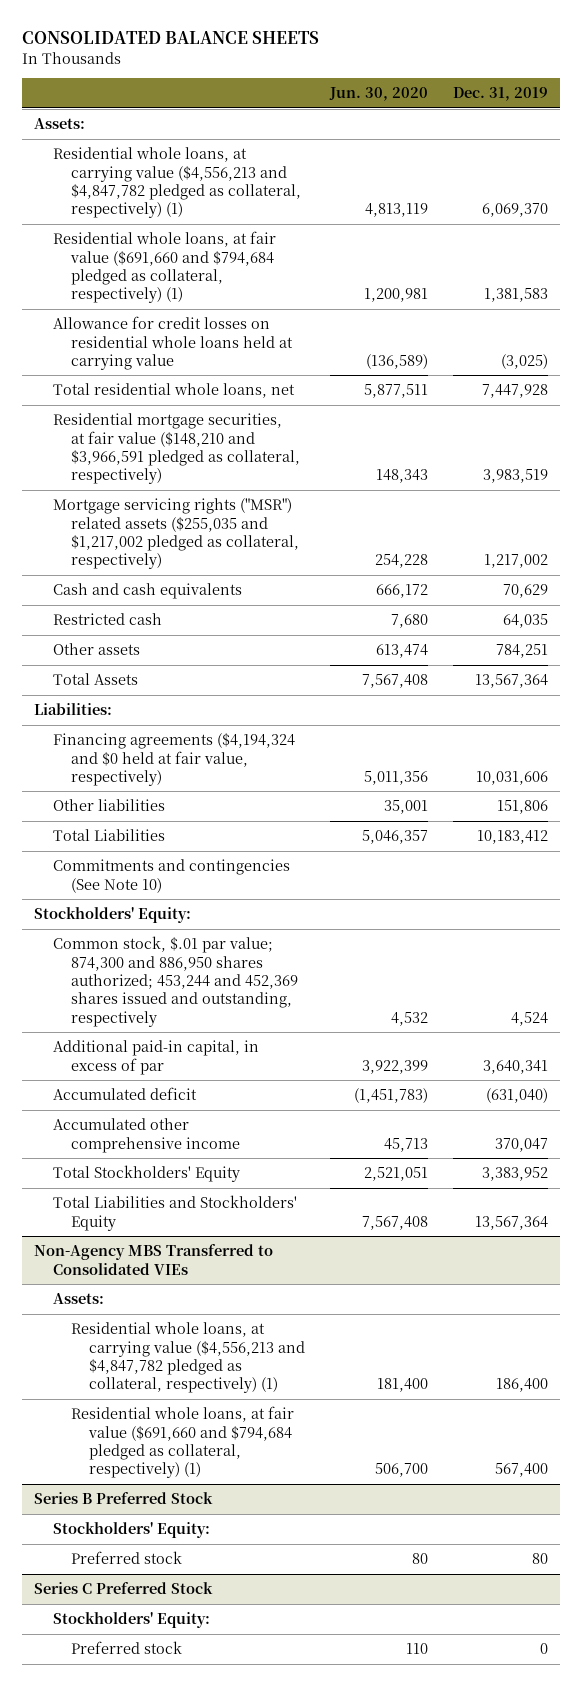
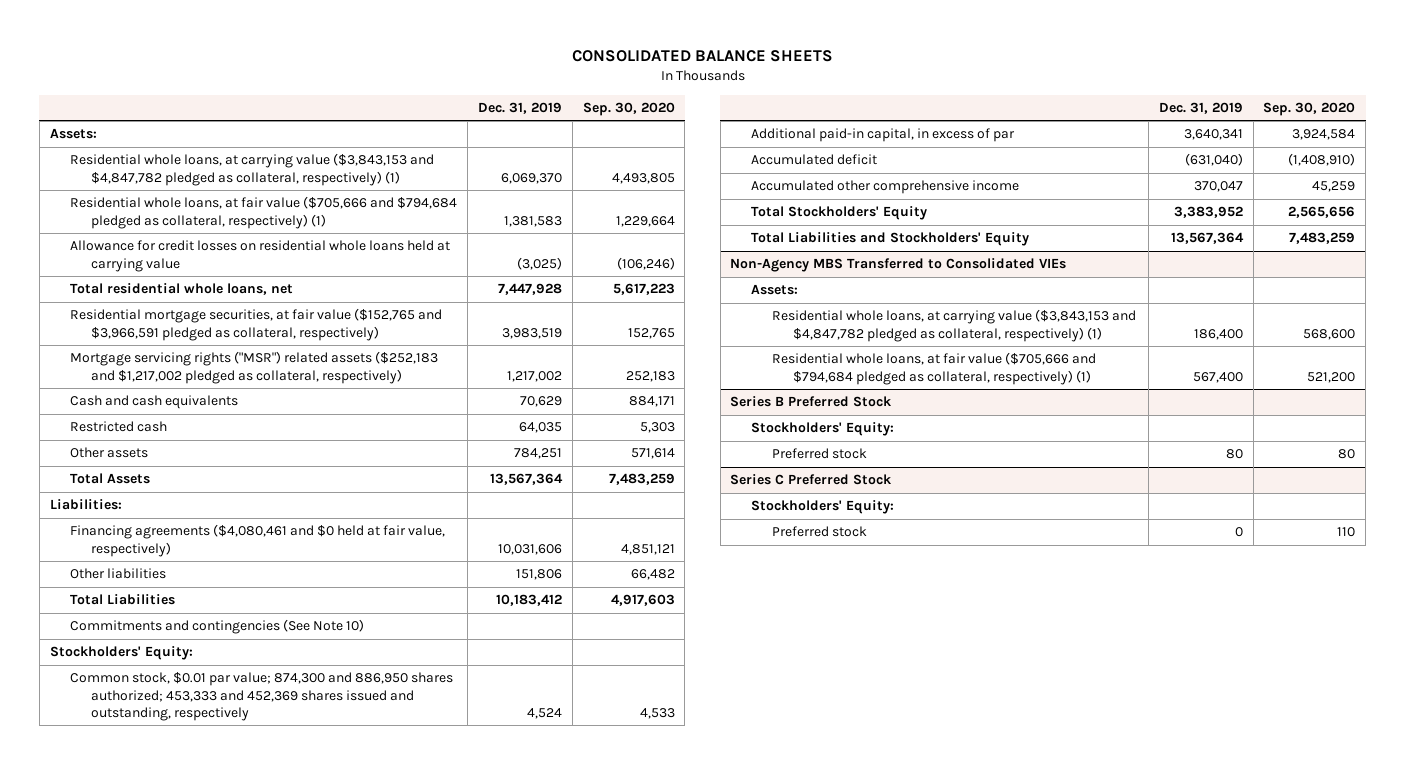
[328,87,428,102] Jun. 30, 2020 -> none
none -> [582,101,675,116] Sep. 30, 2020
[52,147,301,219] Residential whole loans, at carrying value ($4,556,213 and $4,847,782 pledged as collateral, respectively) (1) -> [70,153,435,186] Residential whole loans, at carrying value ($3,843,153 and $4,847,782 pledged as collateral, respectively) (1)
[52,231,276,304] Residential whole loans, at fair value ($691,660 and $794,684 pledged as collateral, respectively) (1) -> [70,196,458,229] Residential whole loans, at fair value ($705,666 and $794,684 pledged as collateral, respectively) (1)
[52,413,300,485] Residential mortgage securities, at fair value ($148,210 and $3,966,591 pledged as collateral, respectively) -> [70,308,443,341] Residential mortgage securities, at fair value ($152,765 and $3,966,591 pledged as collateral, respectively)
[52,498,299,570] Mortgage servicing rights ("MSR") related assets ($255,035 and $1,217,002 pledged as collateral, respectively) -> [70,351,439,384] Mortgage servicing rights ("MSR") related assets ($252,183 and $1,217,002 pledged as collateral, respectively)
[52,733,295,787] Financing agreements ($4,194,324 and $0 held at fair value, respectively) -> [70,524,446,557] Financing agreements ($4,080,461 and $0 held at fair value, respectively)
[52,936,298,1027] Common stock, $.01 par value; 874,300 and 886,950 shares authorized; 453,244 and 452,369 shares issued and outstanding, respectively -> [70,672,454,721] Common stock, $0.01 par value; 874,300 and 886,950 shares authorized; 453,333 and 452,369 shares issued and outstanding, respectively
[70,1322,306,1394] Residential whole loans, at carrying value ($4,556,213 and $4,847,782 pledged as collateral, respectively) (1) -> [772,309,1137,342] Residential whole loans, at carrying value ($3,843,153 and $4,847,782 pledged as collateral, respectively) (1)
[70,1406,294,1479] Residential whole loans, at fair value ($691,660 and $794,684 pledged as collateral, respectively) (1) -> [772,352,1097,385] Residential whole loans, at fair value ($705,666 and $794,684 pledged as collateral, respectively) (1)

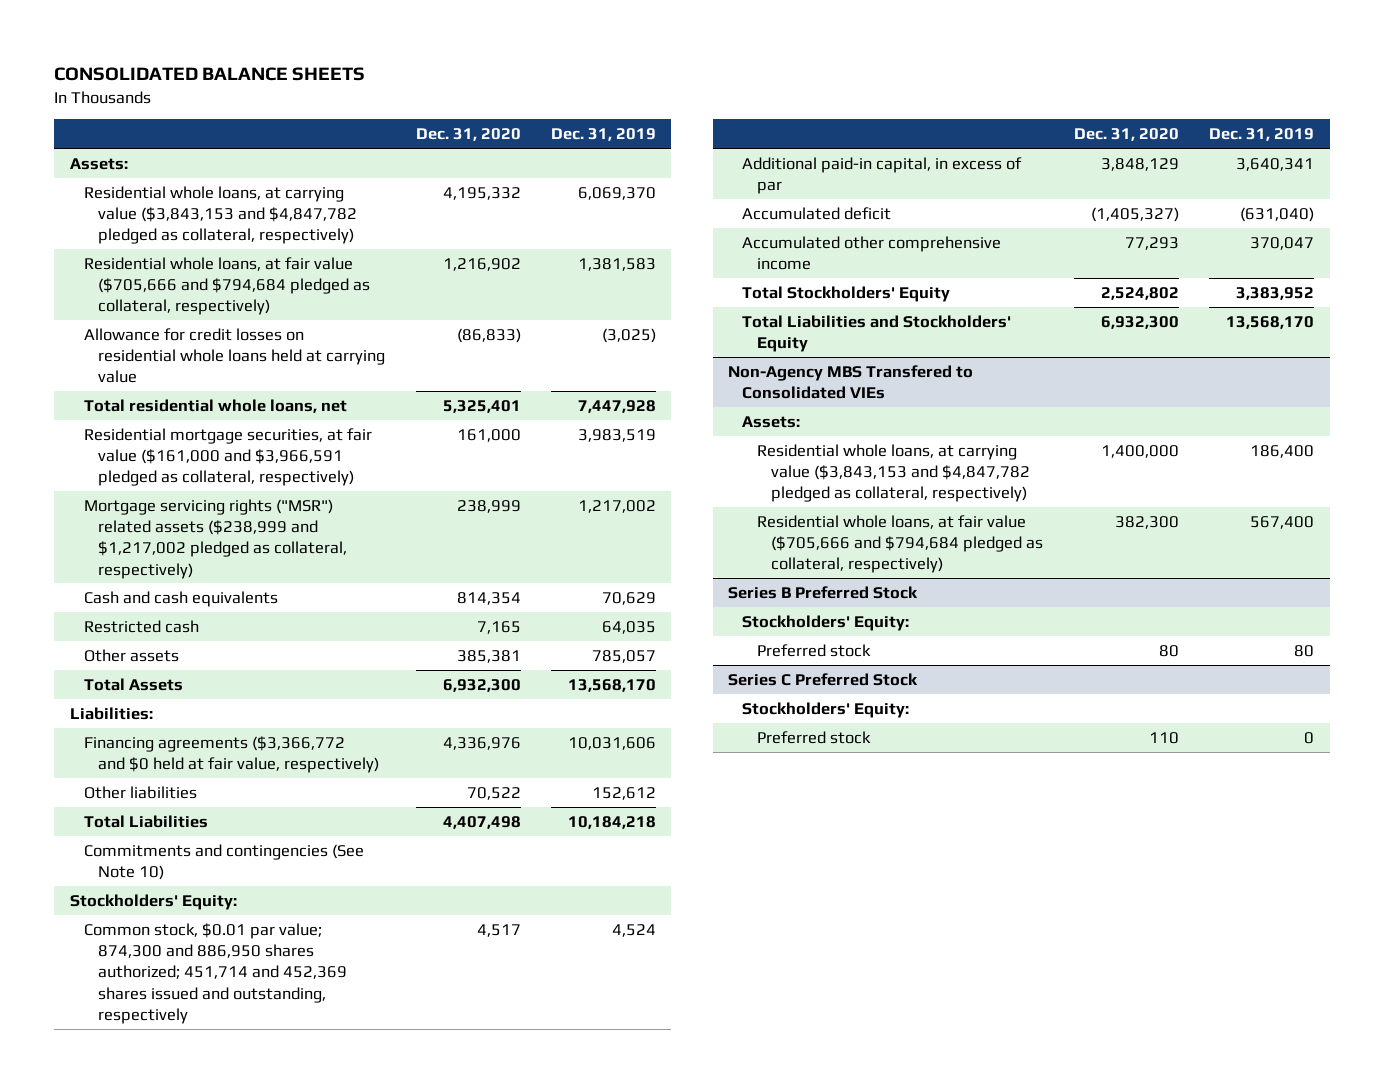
[582,101,675,116] Sep. 30, 2020 -> none
none -> [415,128,521,142] Dec. 31, 2020
[70,153,435,186] Residential whole loans, at carrying value ($3,843,153 and $4,847,782 pledged as collateral, respectively) (1) -> [83,185,358,245] Residential whole loans, at carrying value ($3,843,153 and $4,847,782 pledged as collateral, respectively)
[70,196,458,229] Residential whole loans, at fair value ($705,666 and $794,684 pledged as collateral, respectively) (1) -> [83,256,371,316] Residential whole loans, at fair value ($705,666 and $794,684 pledged as collateral, respectively)
[70,308,443,341] Residential mortgage securities, at fair value ($152,765 and $3,966,591 pledged as collateral, respectively) -> [83,427,372,487] Residential mortgage securities, at fair value ($161,000 and $3,966,591 pledged as collateral, respectively)
[70,351,439,384] Mortgage servicing rights ("MSR") related assets ($252,183 and $1,217,002 pledged as collateral, respectively) -> [83,498,348,579] Mortgage servicing rights ("MSR") related assets ($238,999 and $1,217,002 pledged as collateral, respectively)
[514,448,563,460] 784,251 -> [592,649,657,663] 785,057
[490,473,564,486] 13,567,364 -> [568,678,657,692] 13,568,170
[70,524,446,557] Financing agreements ($4,080,461 and $0 held at fair value, respectively) -> [83,735,380,773] Financing agreements ($3,366,772 and $0 held at fair value, respectively)
[516,569,563,581] 151,806 -> [592,786,657,800] 152,612
[496,594,563,607] 10,183,412 -> [568,815,657,829] 10,184,218
[70,672,454,721] Common stock, $0.01 par value; 874,300 and 886,950 shares authorized; 453,333 and 452,369 shares issued and outstanding, respectively -> [83,922,348,1024] Common stock, $0.01 par value; 874,300 and 886,950 shares authorized; 451,714 and 452,369 shares issued and outstanding, respectively
[1170,232,1244,245] 13,567,364 -> [1226,315,1315,329] 13,568,170
[730,258,1067,273] Non-Agency MBS Transferred to Consolidated VIEs -> [728,364,974,399] Non-Agency MBS Transfered to Consolidated VIEs
[772,309,1137,342] Residential whole loans, at carrying value ($3,843,153 and $4,847,782 pledged as collateral, respectively) (1) -> [756,443,1030,503] Residential whole loans, at carrying value ($3,843,153 and $4,847,782 pledged as collateral, respectively)
[772,352,1097,385] Residential whole loans, at fair value ($705,666 and $794,684 pledged as collateral, respectively) (1) -> [756,514,1043,574] Residential whole loans, at fair value ($705,666 and $794,684 pledged as collateral, respectively)

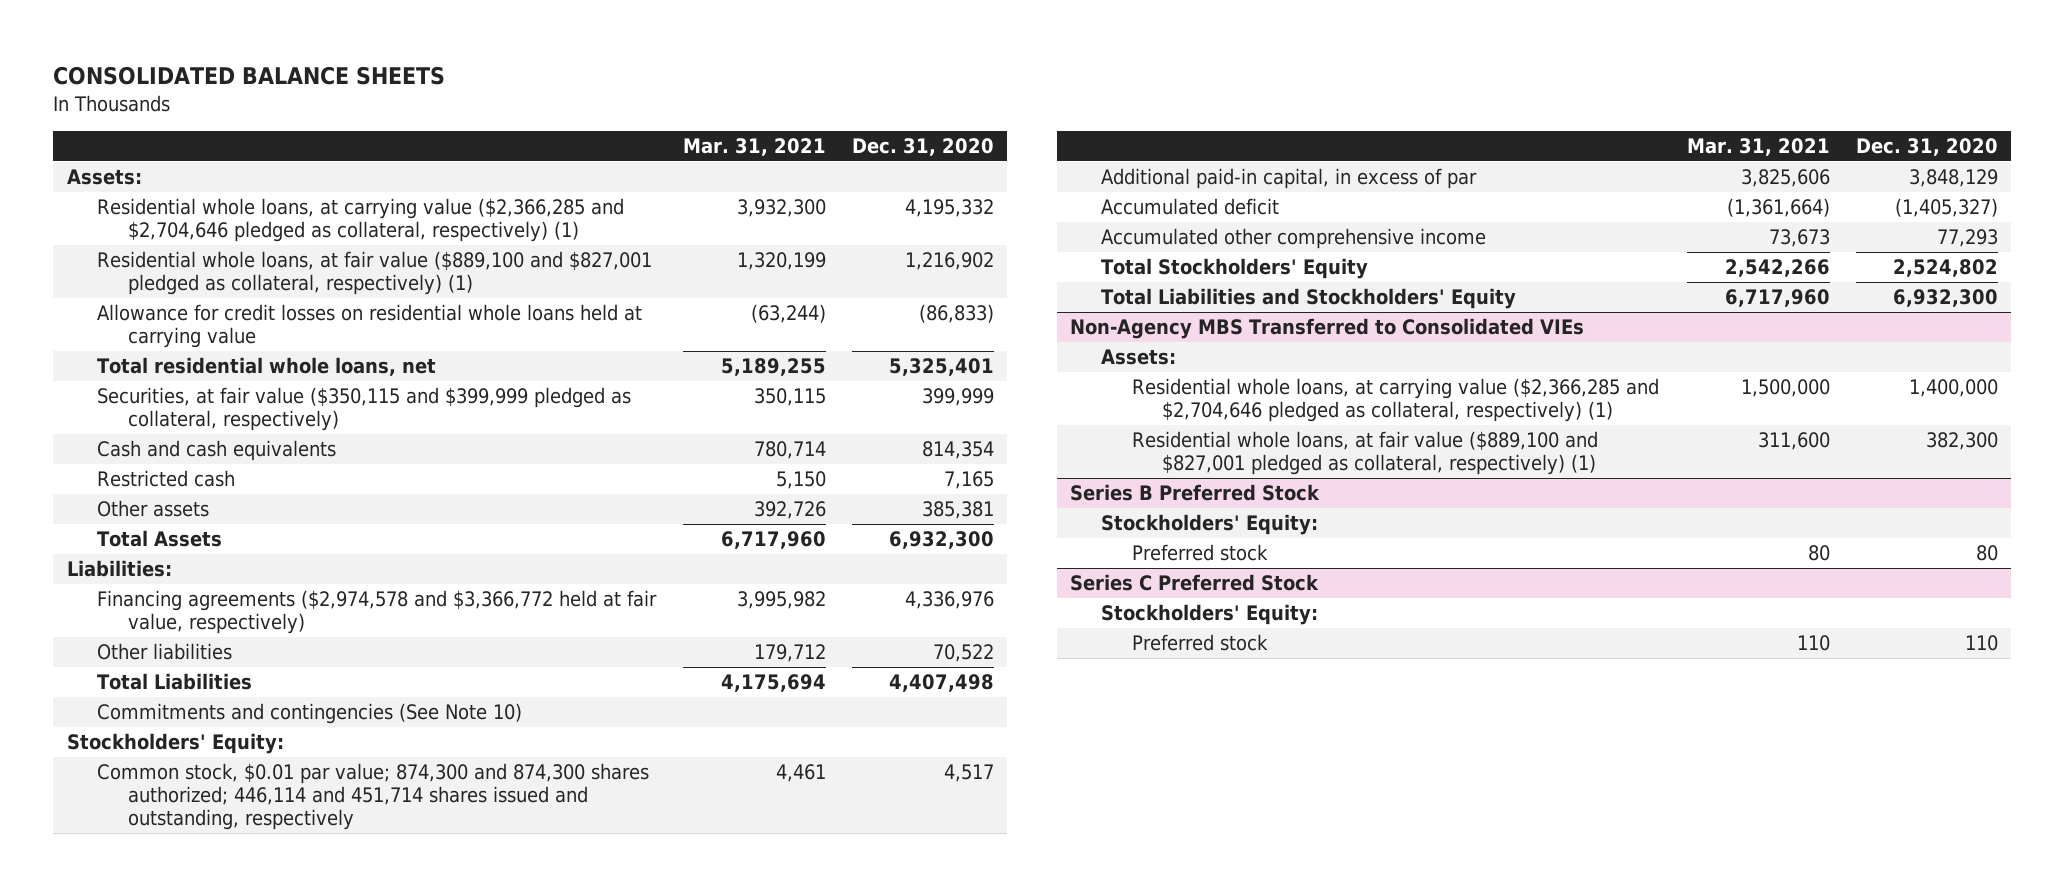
[551,128,657,142] Dec. 31, 2019 -> none
none -> [682,138,826,157] Mar. 31, 2021
[83,185,358,245] Residential whole loans, at carrying value ($3,843,153 and $4,847,782 pledged as collateral, respectively) -> [97,198,625,243] Residential whole loans, at carrying value ($2,366,285 and $2,704,646 pledged as collateral, respectively) (1)
[83,256,371,316] Residential whole loans, at fair value ($705,666 and $794,684 pledged as collateral, respectively) -> [97,251,653,296] Residential whole loans, at fair value ($889,100 and $827,001 pledged as collateral, respectively) (1)
[83,498,348,579] Mortgage servicing rights ("MSR") related assets ($238,999 and $1,217,002 pledged as collateral, respectively) -> none
[83,427,372,487] Residential mortgage securities, at fair value ($161,000 and $3,966,591 pledged as collateral, respectively) -> [97,387,632,432] Securities, at fair value ($350,115 and $399,999 pledged as collateral, respectively)
[456,428,521,442] 161,000 -> [922,388,995,407] 399,999
[83,735,380,773] Financing agreements ($3,366,772 and $0 held at fair value, respectively) -> [97,590,658,635] Financing agreements ($2,974,578 and $3,366,772 held at fair value, respectively)
[83,922,348,1024] Common stock, $0.01 par value; 874,300 and 886,950 shares authorized; 451,714 and 452,369 shares issued and outstanding, respectively -> [97,763,650,831] Common stock, $0.01 par value; 874,300 and 874,300 shares authorized; 446,114 and 451,714 shares issued and outstanding, respectively
[728,364,974,399] Non-Agency MBS Transfered to Consolidated VIEs -> [1070,318,1585,340] Non-Agency MBS Transferred to Consolidated VIEs
[756,443,1030,503] Residential whole loans, at carrying value ($3,843,153 and $4,847,782 pledged as collateral, respectively) -> [1131,378,1659,423] Residential whole loans, at carrying value ($2,366,285 and $2,704,646 pledged as collateral, respectively) (1)
[756,514,1043,574] Residential whole loans, at fair value ($705,666 and $794,684 pledged as collateral, respectively) -> [1131,431,1598,476] Residential whole loans, at fair value ($889,100 and $827,001 pledged as collateral, respectively) (1)

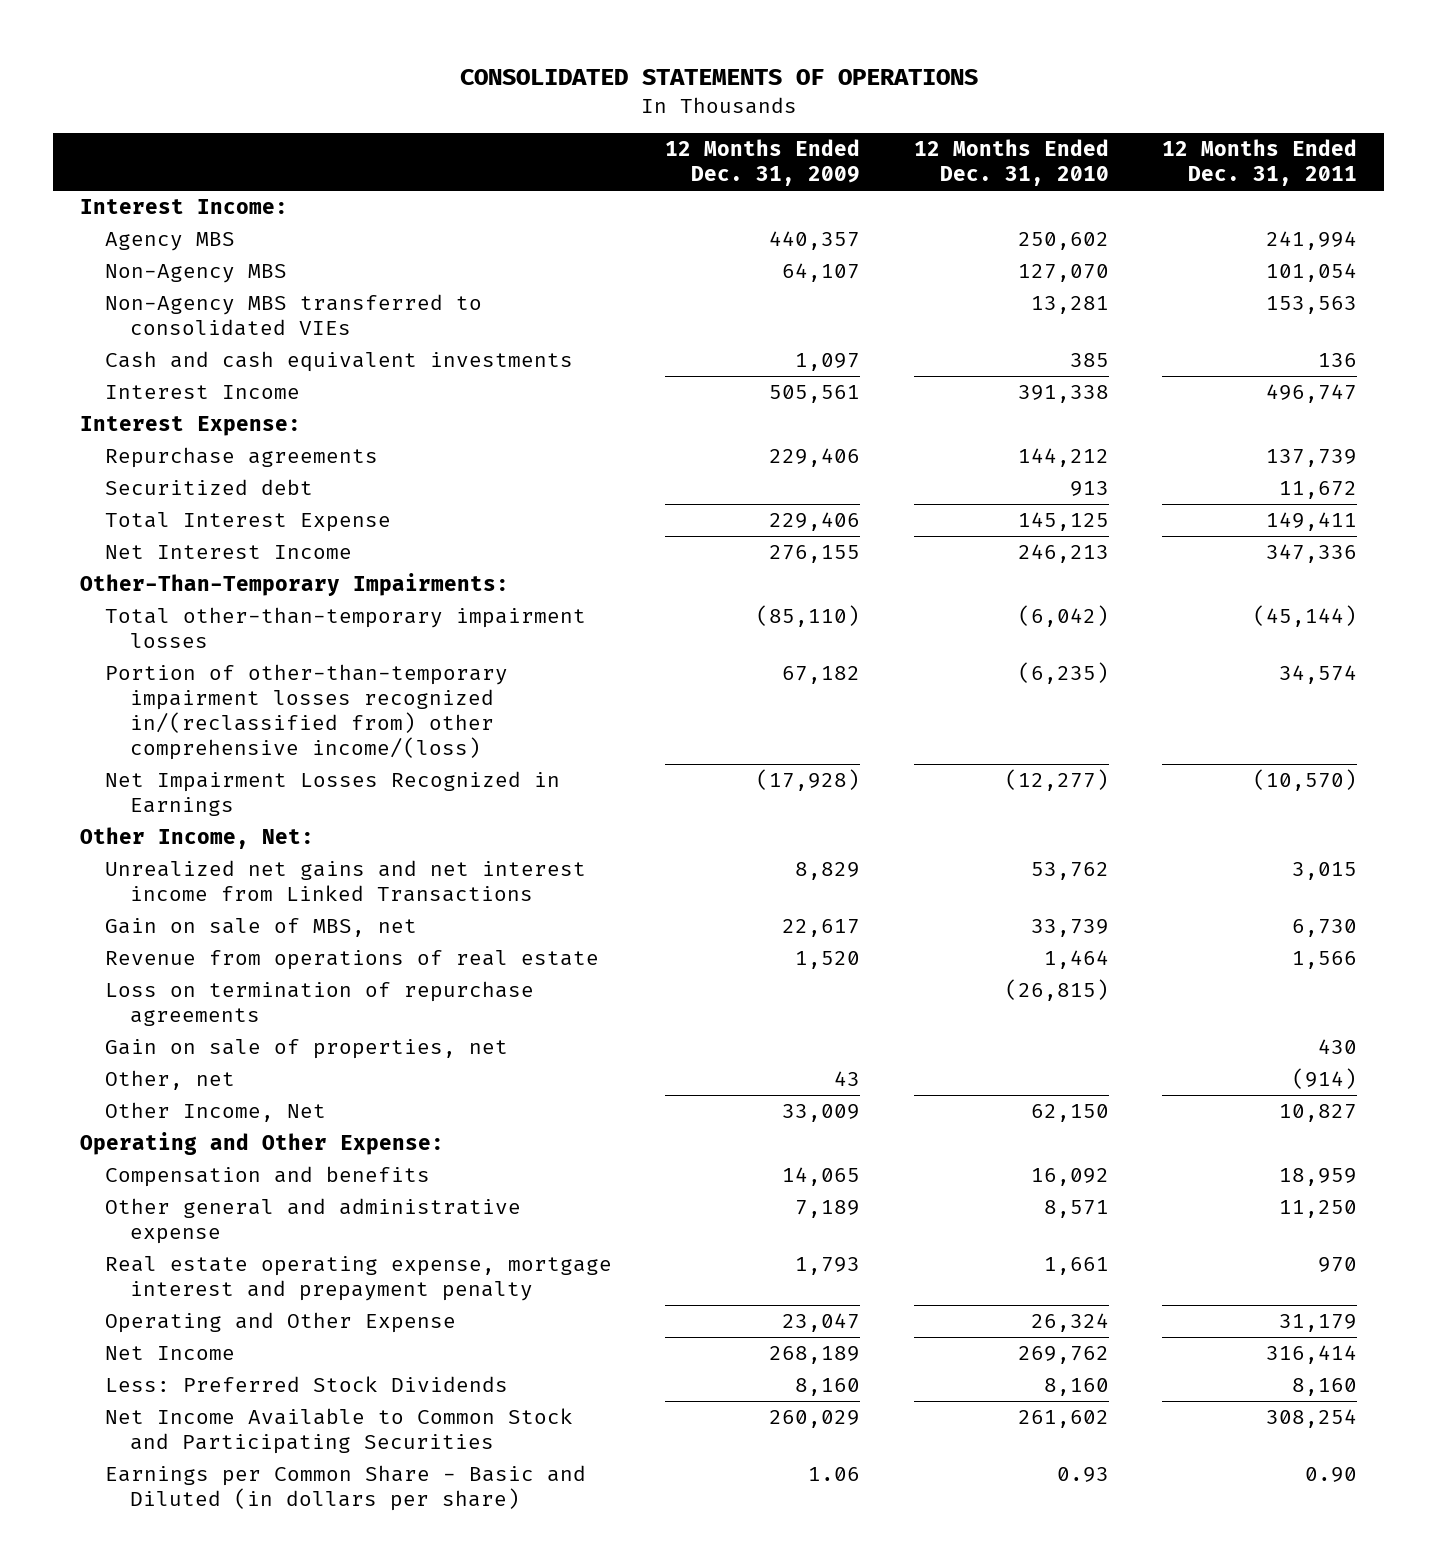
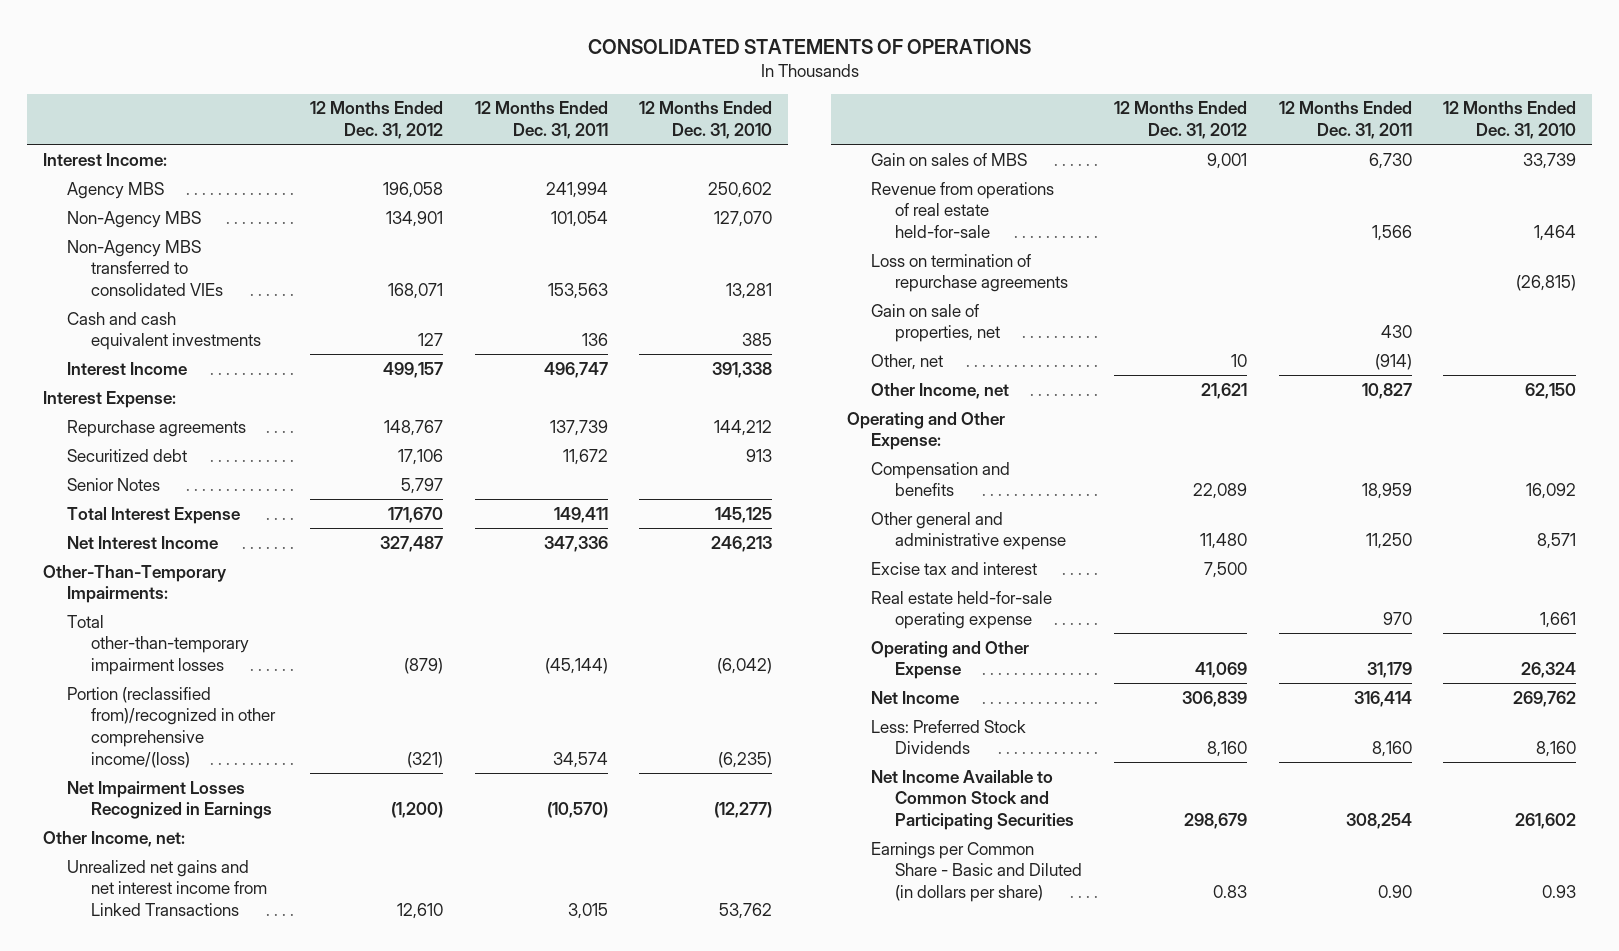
[665,139,861,187] 12 Months Ended Dec. 31, 2009 -> none
none -> [309,101,443,140] 12 Months Ended Dec. 31, 2012
none -> [66,477,160,491] Senior Notes
[104,664,508,760] Portion of other-than-temporary impairment losses recognized in/(reclassified from) other comprehensive income/(loss) -> [66,686,277,768] Portion (reclassified from)/recognized in other comprehensive income/(loss)
[80,827,315,850] Other Income, Net: -> [42,830,185,847] Other Income, net:
[104,918,417,938] Gain on sale of MBS, net -> [870,152,1027,166] Gain on sales of MBS
[104,950,599,971] Revenue from operations of real estate -> [870,181,1054,238] Revenue from operations of real estate held-for-sale
[104,1102,326,1123] Other Income, Net -> [870,382,1009,399] Other Income, net
none -> [870,561,1037,575] Excise tax and interest
[104,1256,612,1302] Real estate operating expense, mortgage interest and prepayment penalty -> [870,590,1052,630] Real estate held-for-sale operating expense

